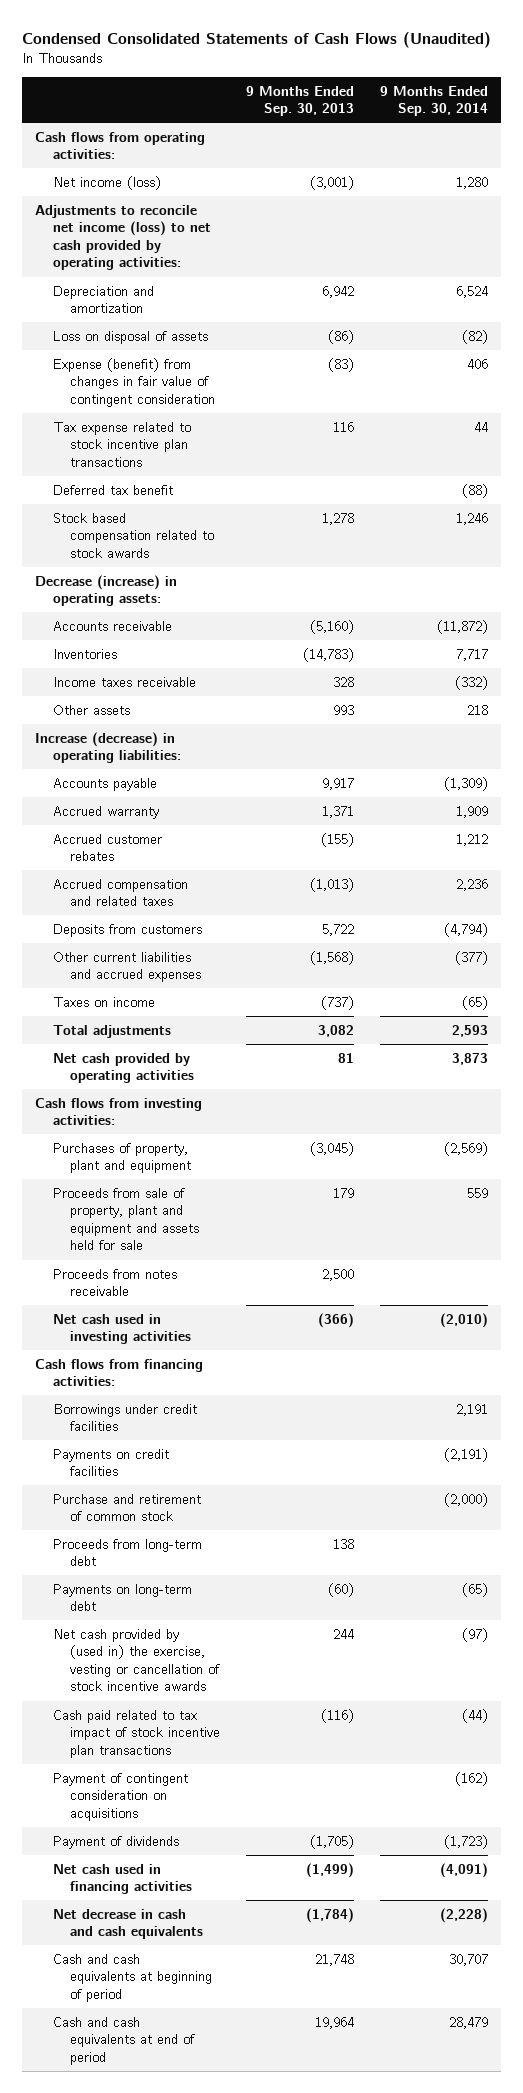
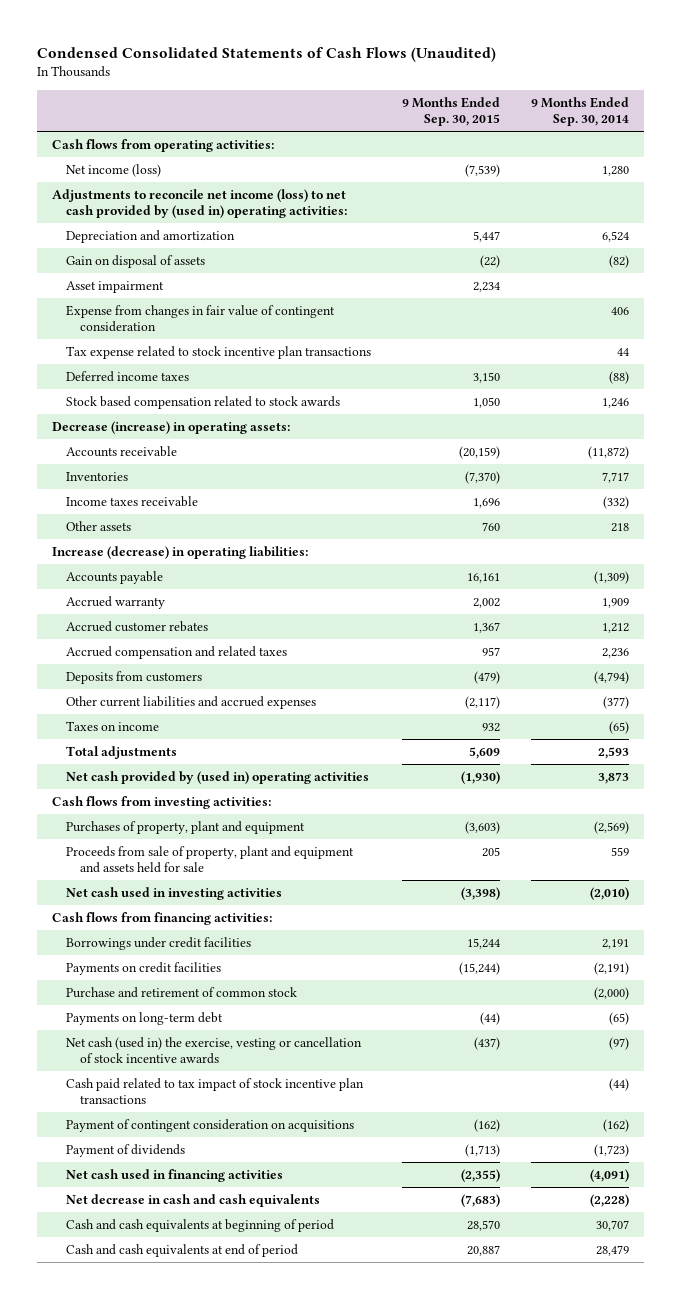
[245,85,354,117] 9 Months Ended Sep. 30, 2013 -> none
none -> [402,96,501,126] 9 Months Ended Sep. 30, 2015
[35,204,211,271] Adjustments to reconcile net income (loss) to net cash provided by operating activities: -> [52,188,348,218] Adjustments to reconcile net income (loss) to net cash provided by (used in) operating activities:
[52,330,208,344] Loss on disposal of assets -> [66,254,206,268] Gain on disposal of assets
none -> [66,280,165,293] Asset impairment
[52,357,216,407] Expense (benefit) from changes in fair value of contingent consideration -> [66,304,336,332] Expense from changes in fair value of contingent consideration
[52,484,173,495] Deferred tax benefit -> [66,370,190,382] Deferred income taxes
[52,1052,195,1084] Net cash provided by operating activities -> [66,770,370,784] Net cash provided by (used in) operating activities
[52,1268,177,1297] Proceeds from notes receivable -> none
[52,1538,202,1567] Proceeds from long-term debt -> none
[52,1628,221,1692] Net cash provided by (used in) the exercise, vesting or cancellation of stock incentive awards -> [66,1036,363,1064] Net cash (used in) the exercise, vesting or cancellation of stock incentive awards

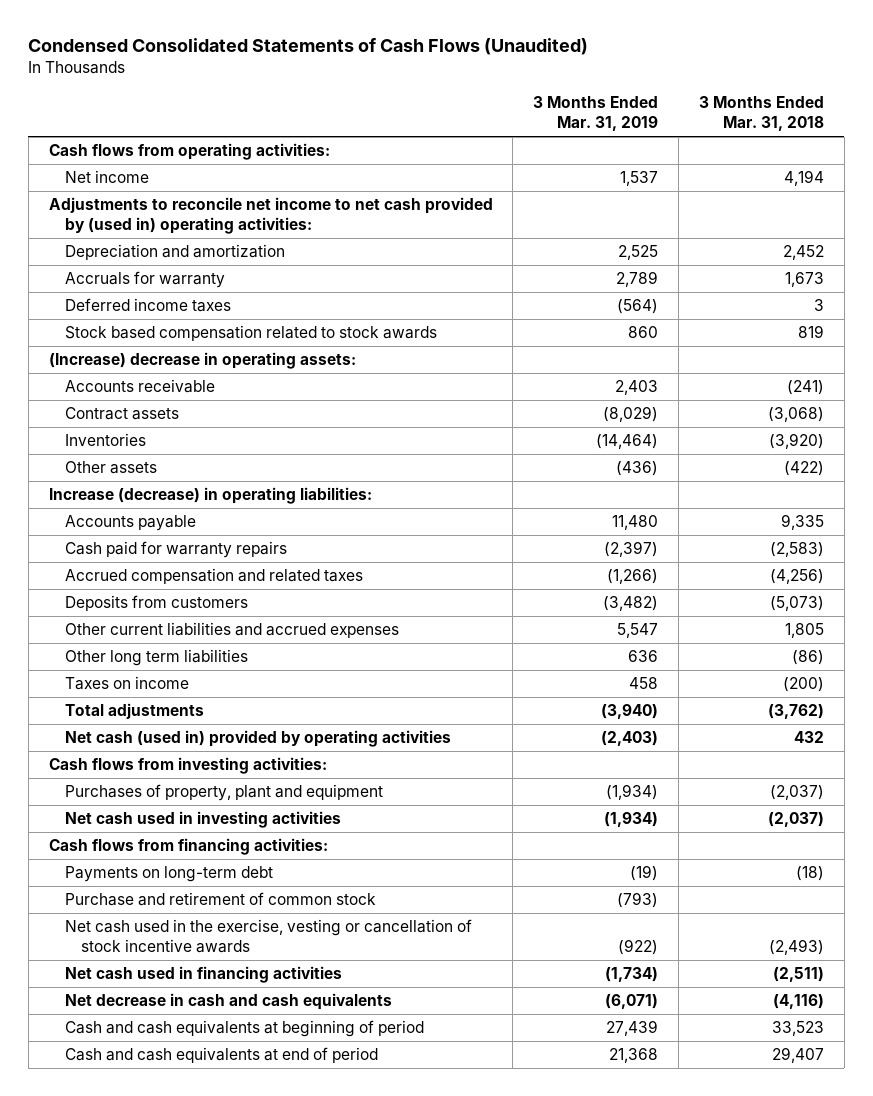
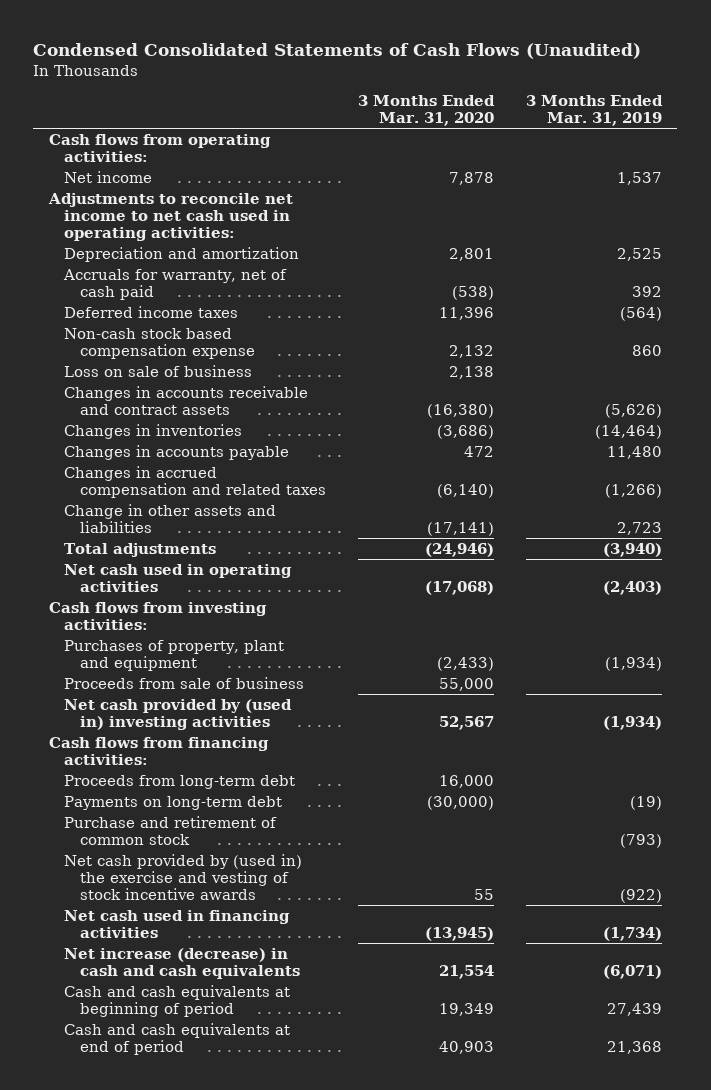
[698,96,824,132] 3 Months Ended Mar. 31, 2018 -> none
none -> [357,95,495,127] 3 Months Ended Mar. 31, 2020
[48,197,493,235] Adjustments to reconcile net income to net cash provided by (used in) operating activities: -> [48,192,294,241] Adjustments to reconcile net income to net cash used in operating activities:
[64,271,225,289] Accruals for warranty -> [63,268,288,300] Accruals for warranty, net of cash paid
[616,271,659,288] 2,789 -> [631,285,662,297] 392
[48,352,356,370] (Increase) decrease in operating assets: -> none
[64,379,215,394] Accounts receivable -> none
[64,407,179,421] Contract assets -> none
[64,461,157,475] Other assets -> none
[48,487,372,505] Increase (decrease) in operating liabilities: -> none
[64,541,287,559] Cash paid for warranty repairs -> none
[64,595,248,612] Deposits from customers -> none
[64,622,399,639] Other current liabilities and accrued expenses -> none
[64,649,248,667] Other long term liabilities -> none
[64,676,189,691] Taxes on income -> none
[64,325,437,342] Stock based compensation related to stock awards -> [64,327,255,359] Non-cash stock based compensation expense
none -> [64,364,253,377] Loss on sale of business
none -> [64,385,309,415] Changes in accounts receivable and contract assets
[64,433,146,447] Inventories -> [64,423,243,439] Changes in inventories
[64,515,196,532] Accounts payable -> [64,444,290,460] Changes in accounts payable
[64,568,363,585] Accrued compensation and related taxes -> [64,465,326,498] Changes in accrued compensation and related taxes
none -> [64,503,277,533] Change in other assets and liabilities
[64,730,451,748] Net cash (used in) provided by operating activities -> [64,563,293,592] Net cash used in operating activities
none -> [64,676,305,689] Proceeds from sale of business
[64,811,341,829] Net cash used in investing activities -> [64,698,293,730] Net cash provided by (used in) investing activities
none -> [64,774,296,789] Proceeds from long-term debt
[64,919,472,954] Net cash used in the exercise, vesting or cancellation of stock incentive awards -> [64,853,303,900] Net cash provided by (used in) the exercise and vesting of stock incentive awards
[64,993,392,1011] Net decrease in cash and cash equivalents -> [64,947,300,979] Net increase (decrease) in cash and cash equivalents

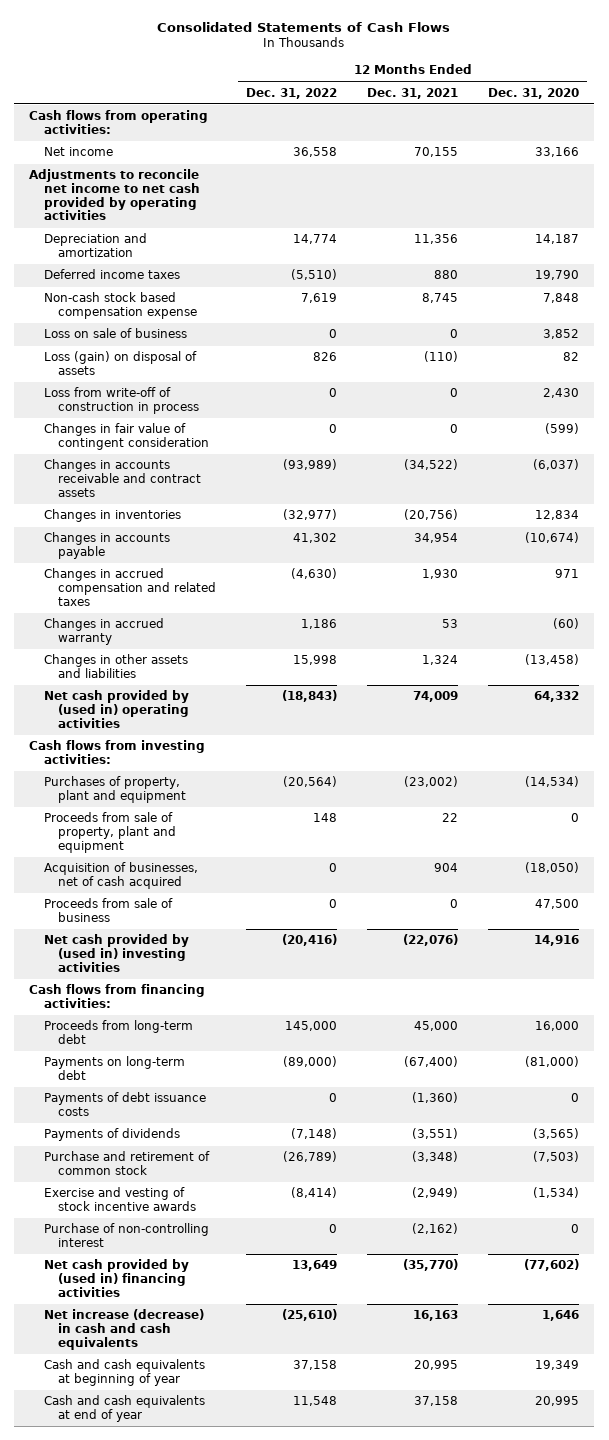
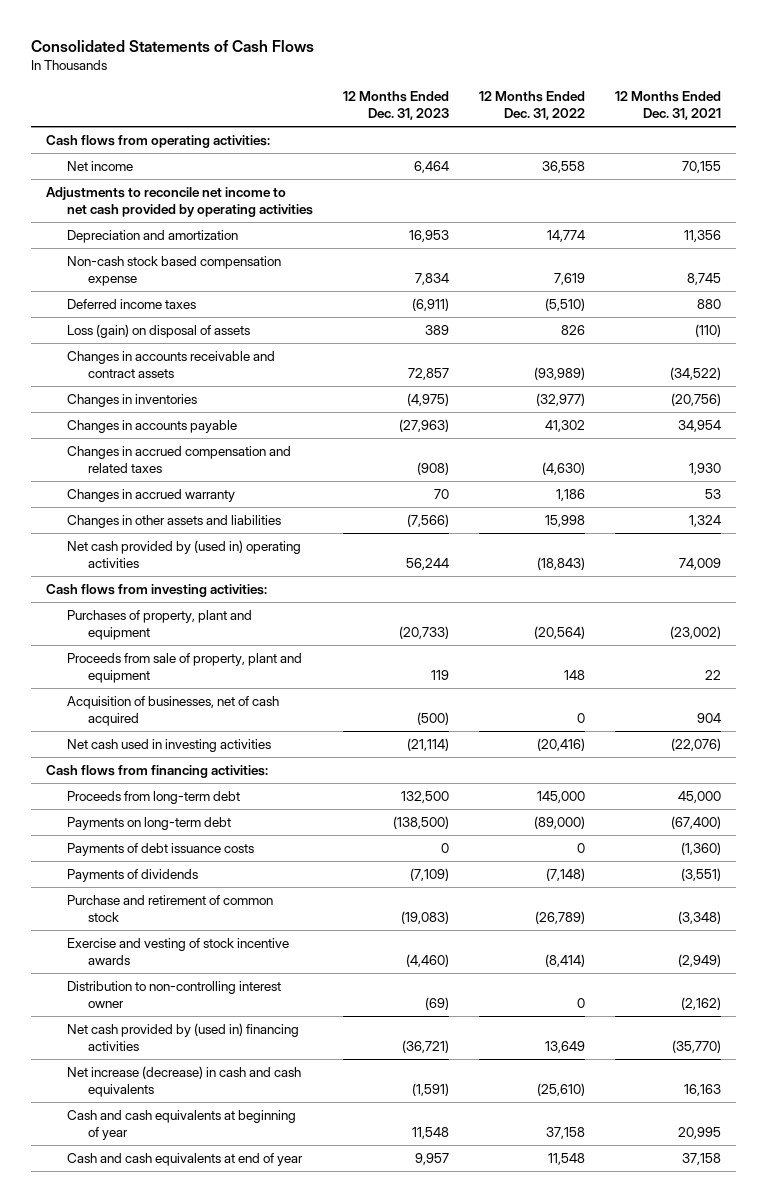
[488,87,580,99] Dec. 31, 2020 -> none
none -> [343,91,450,121] 12 Months Ended Dec. 31, 2023
[43,328,187,339] Loss on sale of business -> none
[43,269,180,280] Deferred income taxes -> [67,299,197,310] Deferred income taxes
[43,387,199,415] Loss from write-off of construction in process -> none
[43,423,209,451] Changes in fair value of contingent consideration -> none
[43,898,173,923] Proceeds from sale of business -> none
[43,934,189,972] Net cash provided by (used in) investing activities -> [67,739,272,753] Net cash used in investing activities
[43,1223,209,1248] Purchase of non-controlling interest -> [67,981,282,1008] Distribution to non-controlling interest owner

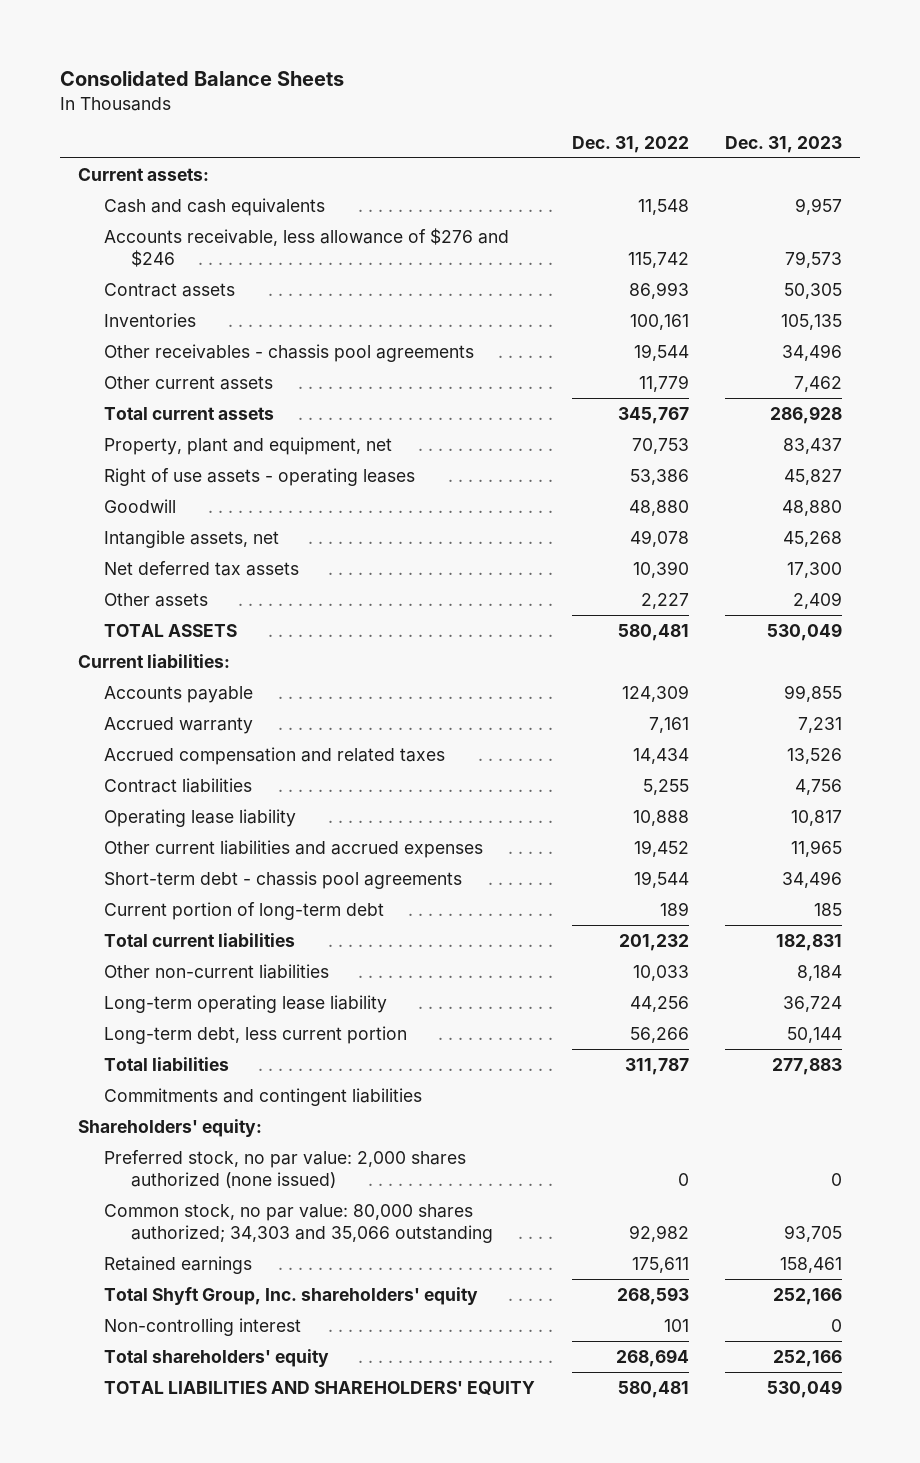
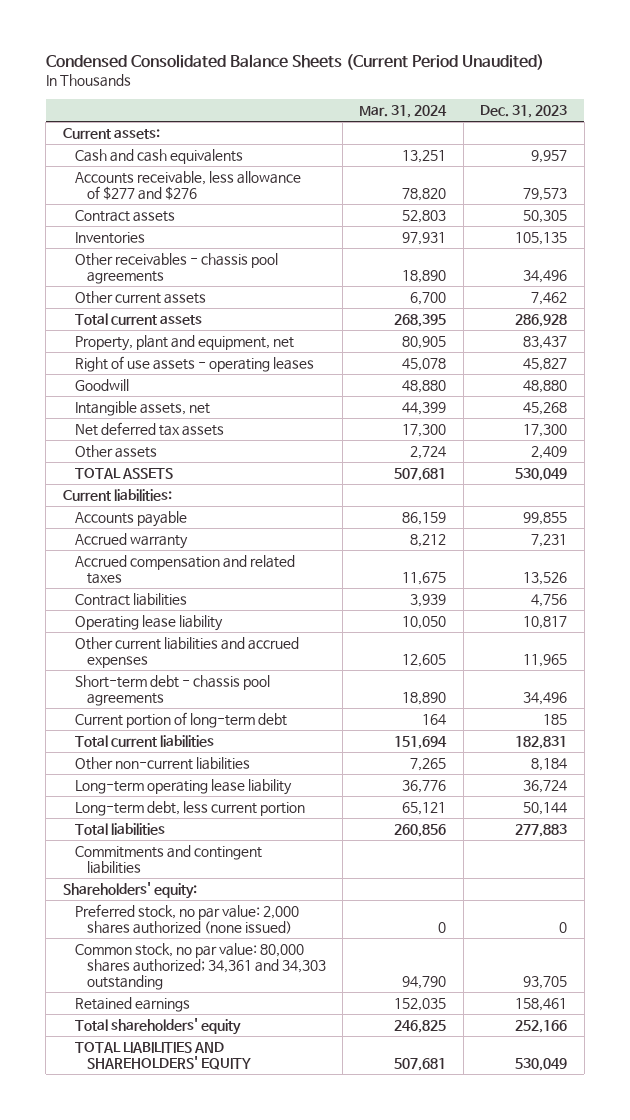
[59,71,344,87] Consolidated Balance Sheets -> [45,53,544,70] Condensed Consolidated Balance Sheets (Current Period Unaudited)
[571,135,689,153] Dec. 31, 2022 -> none
none -> [359,104,448,118] Mar. 31, 2024
[104,227,510,267] Accounts receivable, less allowance of $276 and $246 -> [74,171,301,201] Accounts receivable, less allowance of $277 and $276
[104,1203,493,1243] Common stock, no par value: 80,000 shares authorized; 34,303 and 35,066 outstanding -> [74,943,326,991] Common stock, no par value: 80,000 shares authorized; 34,361 and 34,303 outstanding
[104,1286,479,1305] Total Shyft Group, Inc. shareholders' equity -> none
[104,1317,302,1336] Non-controlling interest -> none

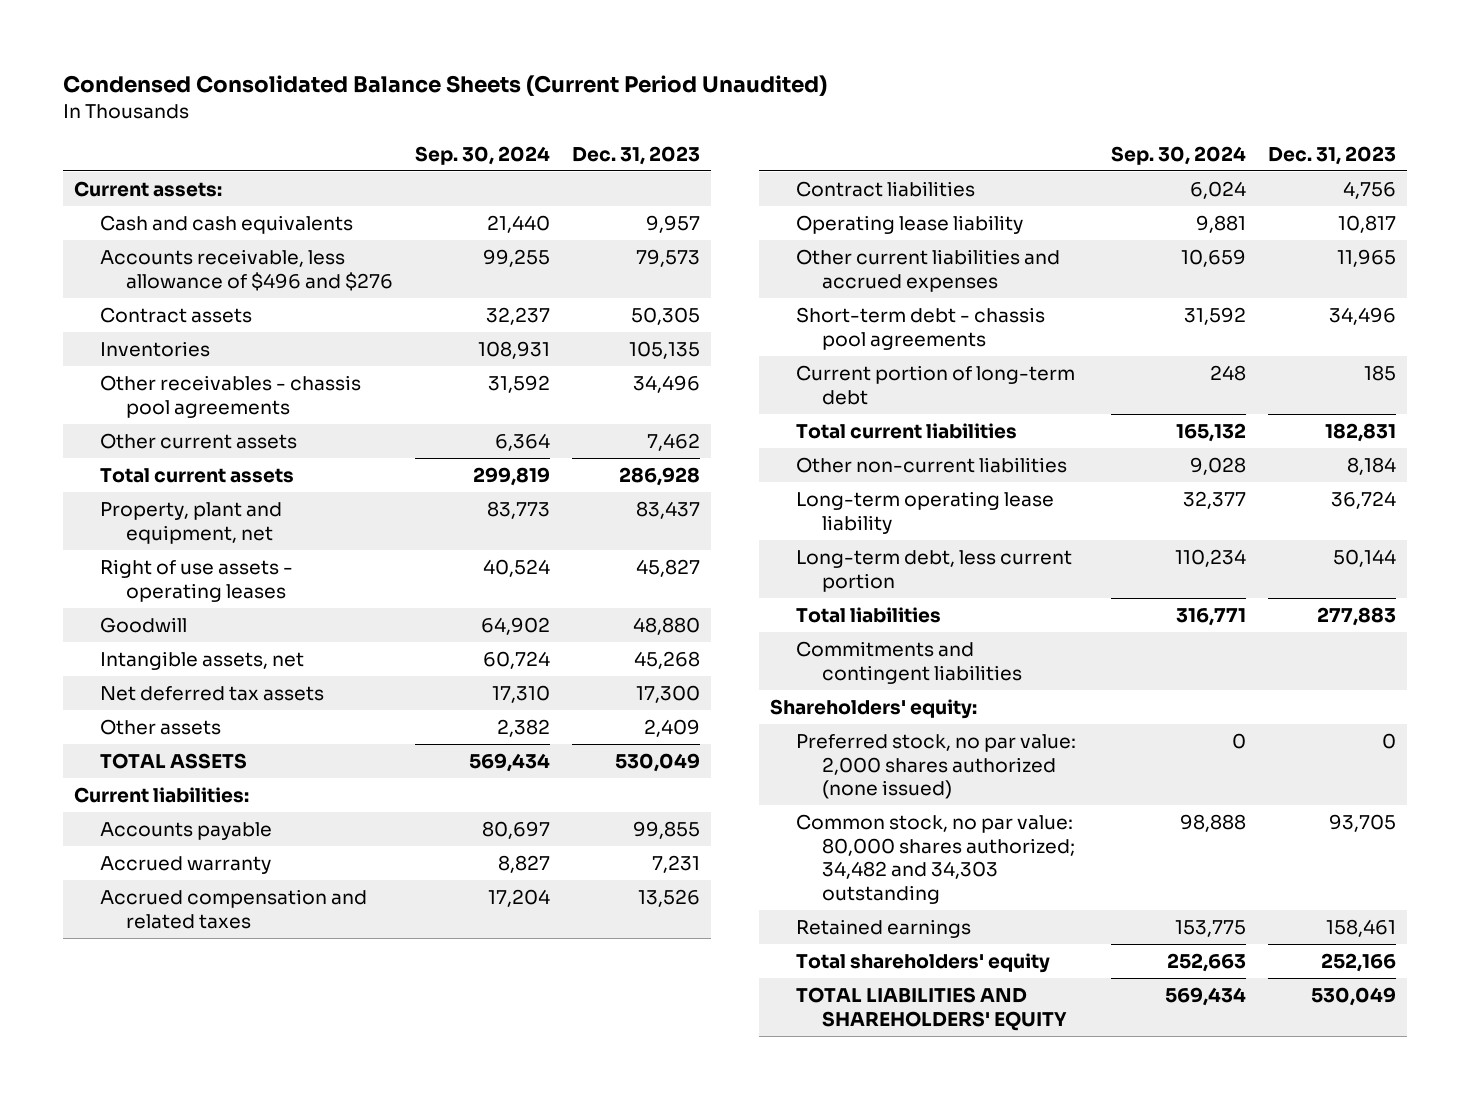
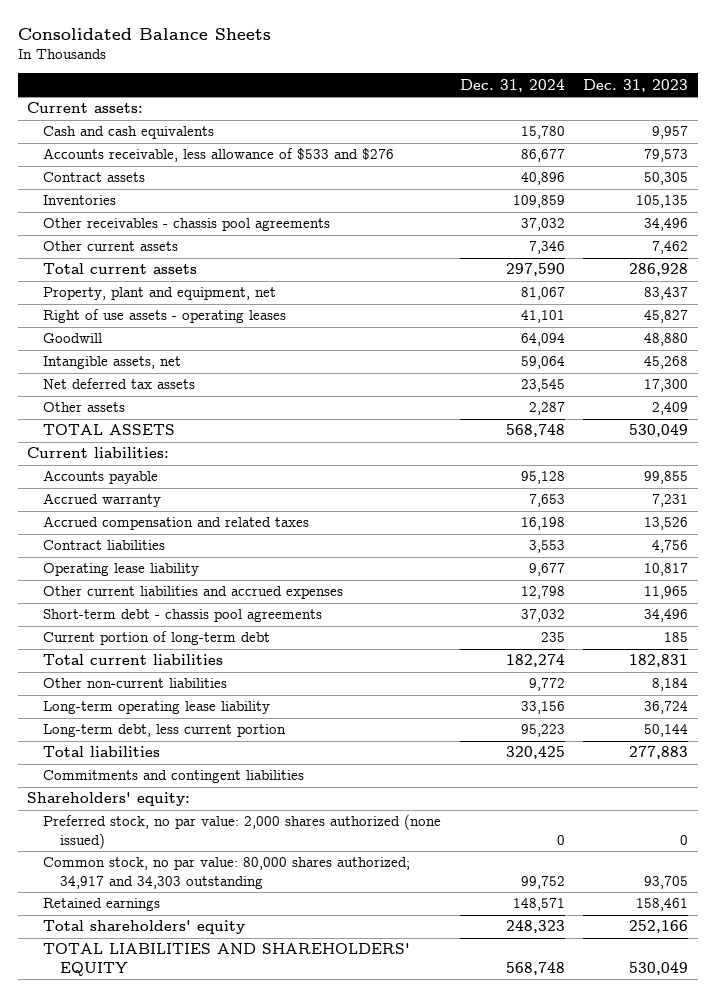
[63,75,828,97] Condensed Consolidated Balance Sheets (Current Period Unaudited) -> [17,27,271,40] Consolidated Balance Sheets
[415,145,551,165] Sep. 30, 2024 -> none
none -> [459,78,565,92] Dec. 31, 2024
[100,248,393,291] Accounts receivable, less allowance of $496 and $276 -> [43,148,395,163] Accounts receivable, less allowance of $533 and $276
[795,813,1075,904] Common stock, no par value: 80,000 shares authorized; 34,482 and 34,303 outstanding -> [43,857,411,889] Common stock, no par value: 80,000 shares authorized; 34,917 and 34,303 outstanding

